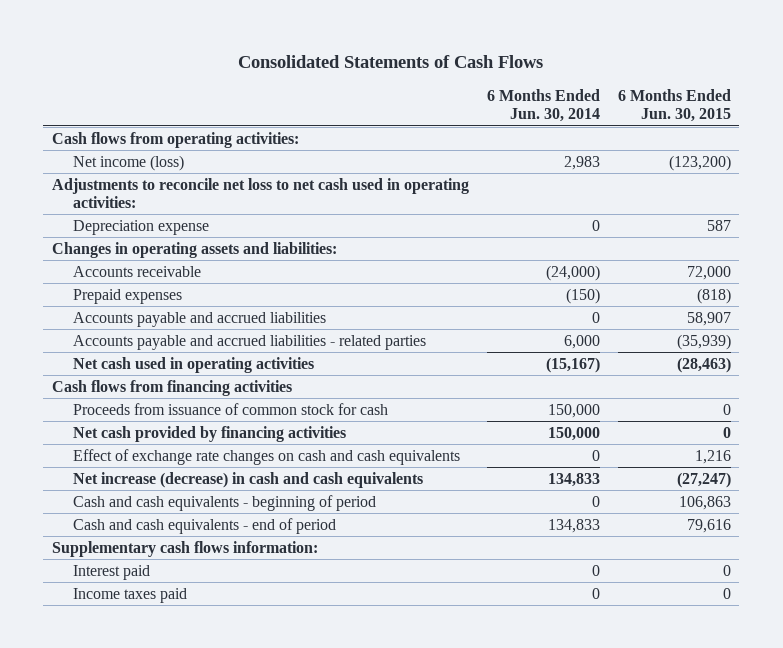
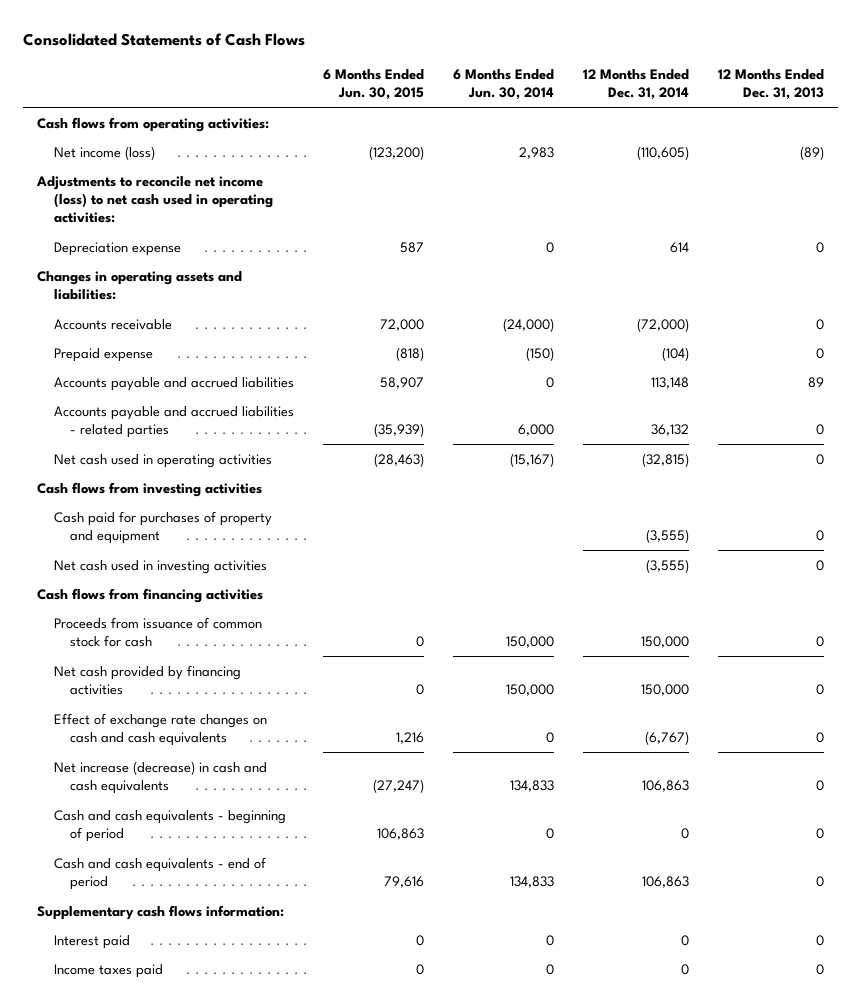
none -> [582,69,689,101] 12 Months Ended Dec. 31, 2014
none -> [717,69,824,101] 12 Months Ended Dec. 31, 2013
[52,177,470,209] Adjustments to reconcile net loss to net cash used in operating activities: -> [36,175,273,224] Adjustments to reconcile net income (loss) to net cash used in operating activities:
[72,288,182,304] Prepaid expenses -> [53,347,153,362] Prepaid expense
none -> [37,481,263,497] Cash flows from investing activities
none -> [53,510,272,544] Cash paid for purchases of property and equipment
none -> [53,559,267,574] Net cash used in investing activities

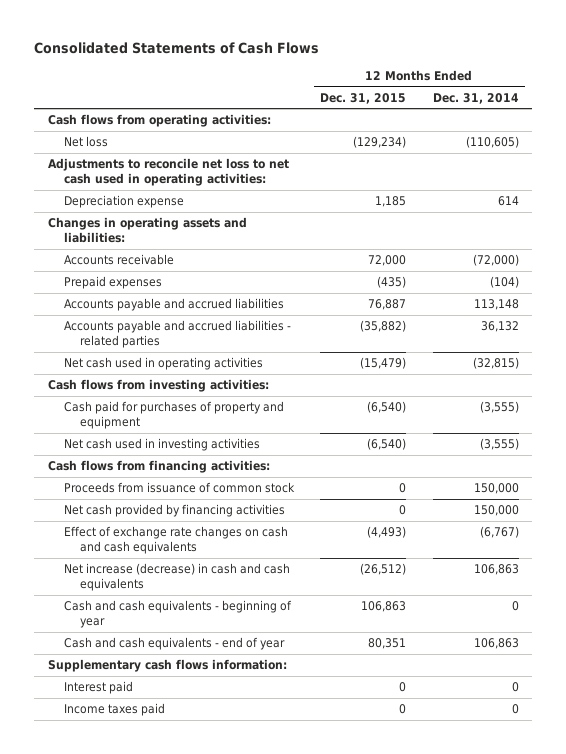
[322,69,424,101] 6 Months Ended Jun. 30, 2015 -> none
[452,69,554,101] 6 Months Ended Jun. 30, 2014 -> none
[717,69,824,101] 12 Months Ended Dec. 31, 2013 -> none
none -> [320,92,407,104] Dec. 31, 2015
[53,145,155,160] Net income (loss) -> [63,136,108,148] Net loss
[36,175,273,224] Adjustments to reconcile net income (loss) to net cash used in operating activities: -> [47,158,289,186] Adjustments to reconcile net loss to net cash used in operating activities:
[53,347,153,362] Prepaid expense -> [63,276,162,290] Prepaid expenses
[37,481,263,497] Cash flows from investing activities -> [47,379,269,393] Cash flows from investing activities:
[37,587,264,603] Cash flows from financing activities -> [47,460,270,474] Cash flows from financing activities:
[53,616,262,647] Proceeds from issuance of common stock for cash -> [63,482,295,494] Proceeds from issuance of common stock
[53,809,286,842] Cash and cash equivalents - beginning of period -> [63,600,292,628] Cash and cash equivalents - beginning of year
[53,856,266,890] Cash and cash equivalents - end of period -> [63,637,285,651] Cash and cash equivalents - end of year

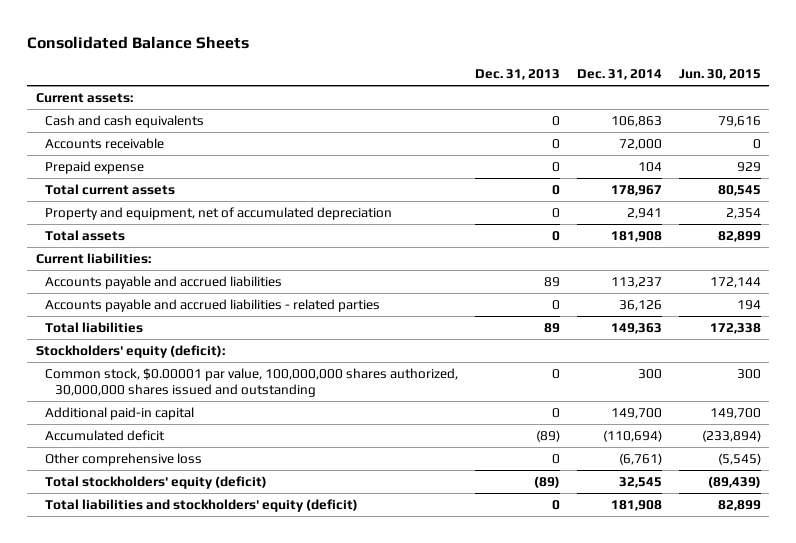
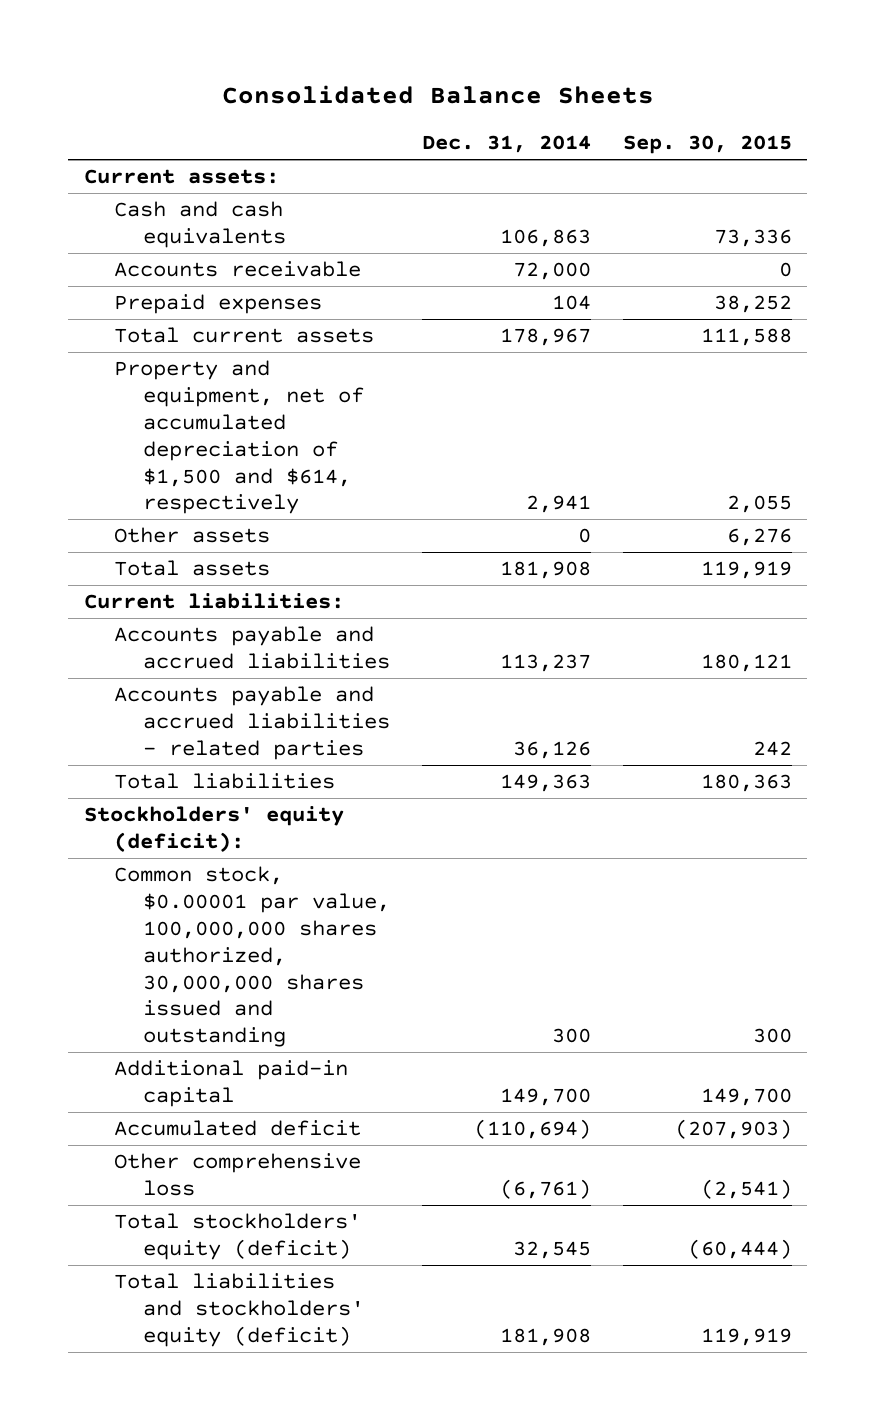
[474,69,560,81] Dec. 31, 2013 -> none
[678,69,761,81] Jun. 30, 2015 -> none
none -> [622,135,792,155] Sep. 30, 2015
[45,161,145,175] Prepaid expense -> [113,294,322,315] Prepaid expenses
[45,207,393,221] Property and equipment, net of accumulated depreciation -> [113,360,365,515] Property and equipment, net of accumulated depreciation of $1,500 and $614, respectively
none -> [113,527,270,544] Other assets

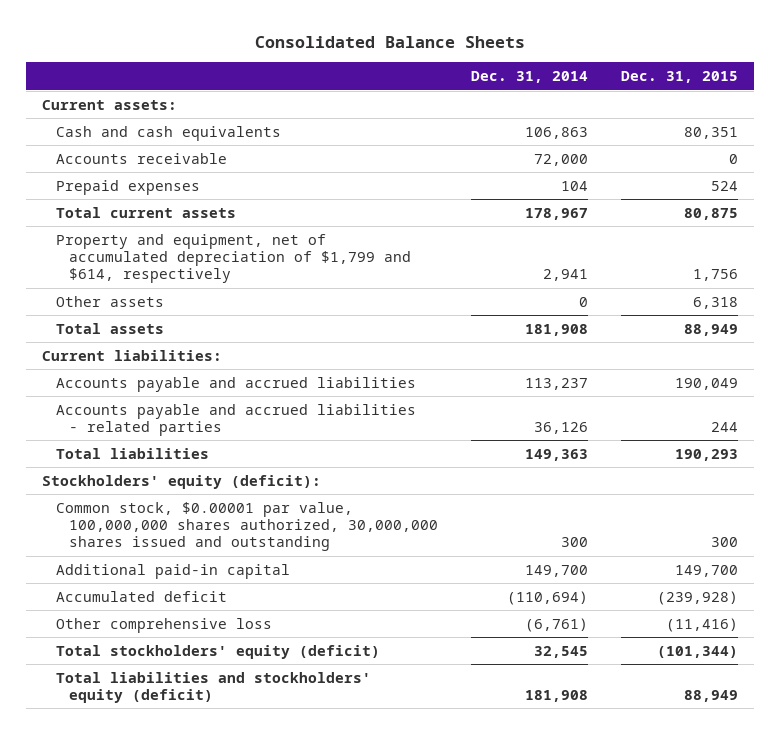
[622,135,792,155] Sep. 30, 2015 -> none
none -> [620,71,738,84] Dec. 31, 2015
[113,360,365,515] Property and equipment, net of accumulated depreciation of $1,500 and $614, respectively -> [55,233,412,284] Property and equipment, net of accumulated depreciation of $1,799 and $614, respectively

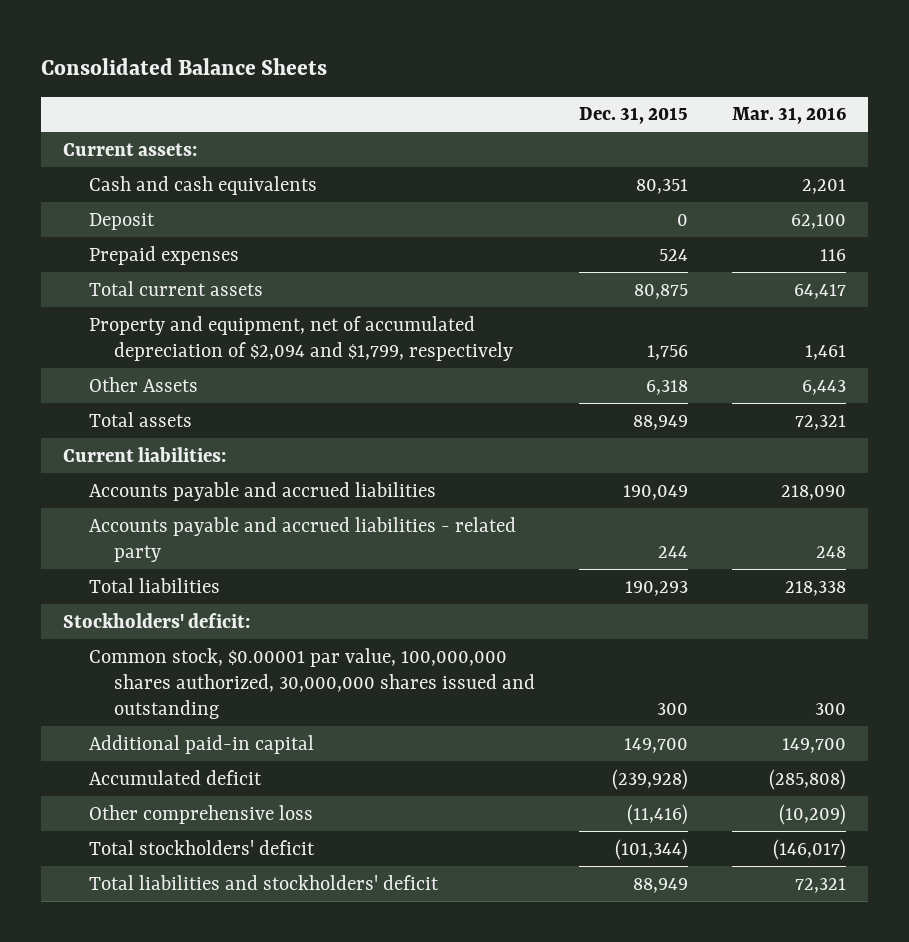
[471,71,589,84] Dec. 31, 2014 -> none
none -> [732,107,847,125] Mar. 31, 2016
[55,152,227,164] Accounts receivable -> none
none -> [88,212,155,230] Deposit
[55,233,412,284] Property and equipment, net of accumulated depreciation of $1,799 and $614, respectively -> [88,315,514,361] Property and equipment, net of accumulated depreciation of $2,094 and $1,799, respectively
[55,295,164,307] Other assets -> [88,376,198,392] Other Assets
[55,403,416,436] Accounts payable and accrued liabilities - related parties -> [88,516,516,562] Accounts payable and accrued liabilities - related party
[42,474,322,489] Stockholders' equity (deficit): -> [62,612,250,628] Stockholders' deficit:
[55,644,380,659] Total stockholders' equity (deficit) -> [88,839,315,855] Total stockholders' deficit
[55,671,371,703] Total liabilities and stockholders' equity (deficit) -> [88,874,439,890] Total liabilities and stockholders' deficit

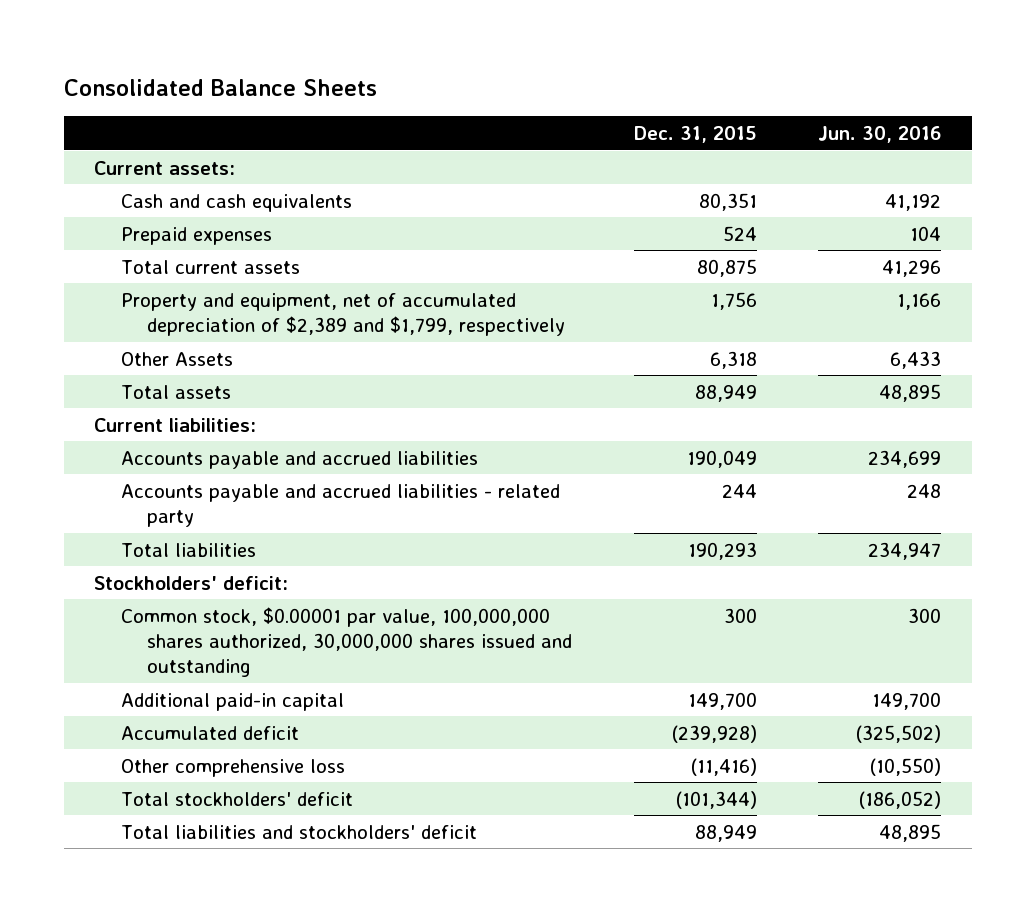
[732,107,847,125] Mar. 31, 2016 -> none
none -> [818,125,942,143] Jun. 30, 2016
[88,212,155,230] Deposit -> none
[88,315,514,361] Property and equipment, net of accumulated depreciation of $2,094 and $1,799, respectively -> [120,292,566,336] Property and equipment, net of accumulated depreciation of $2,389 and $1,799, respectively

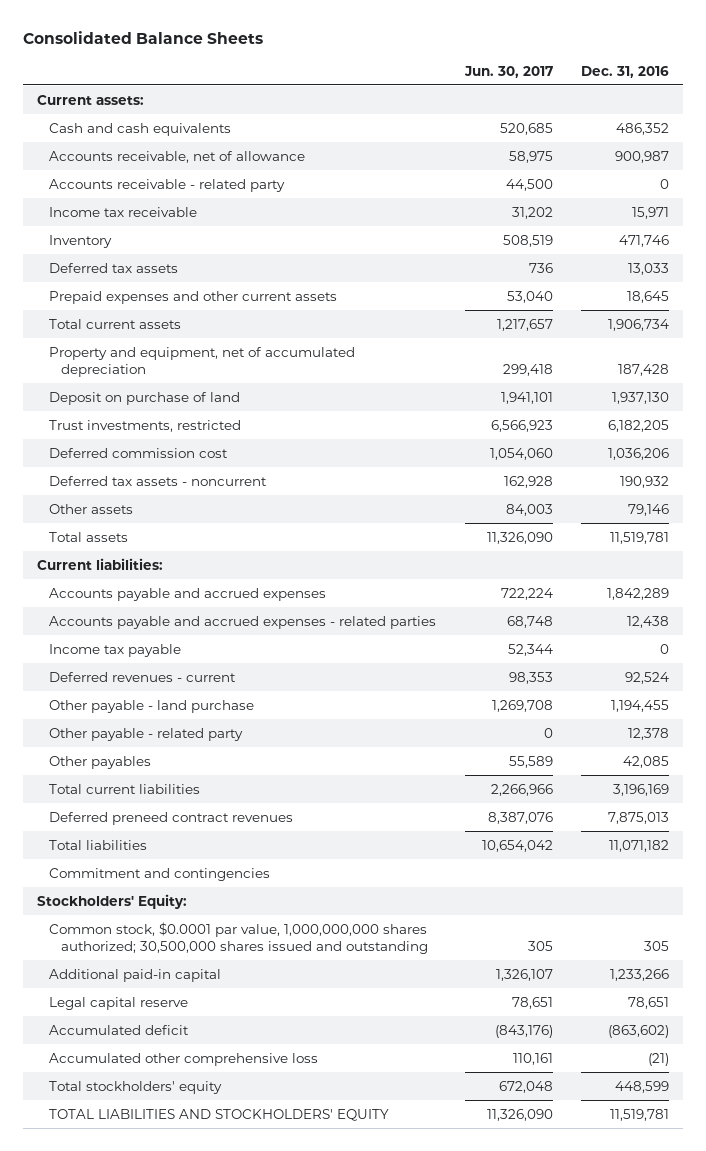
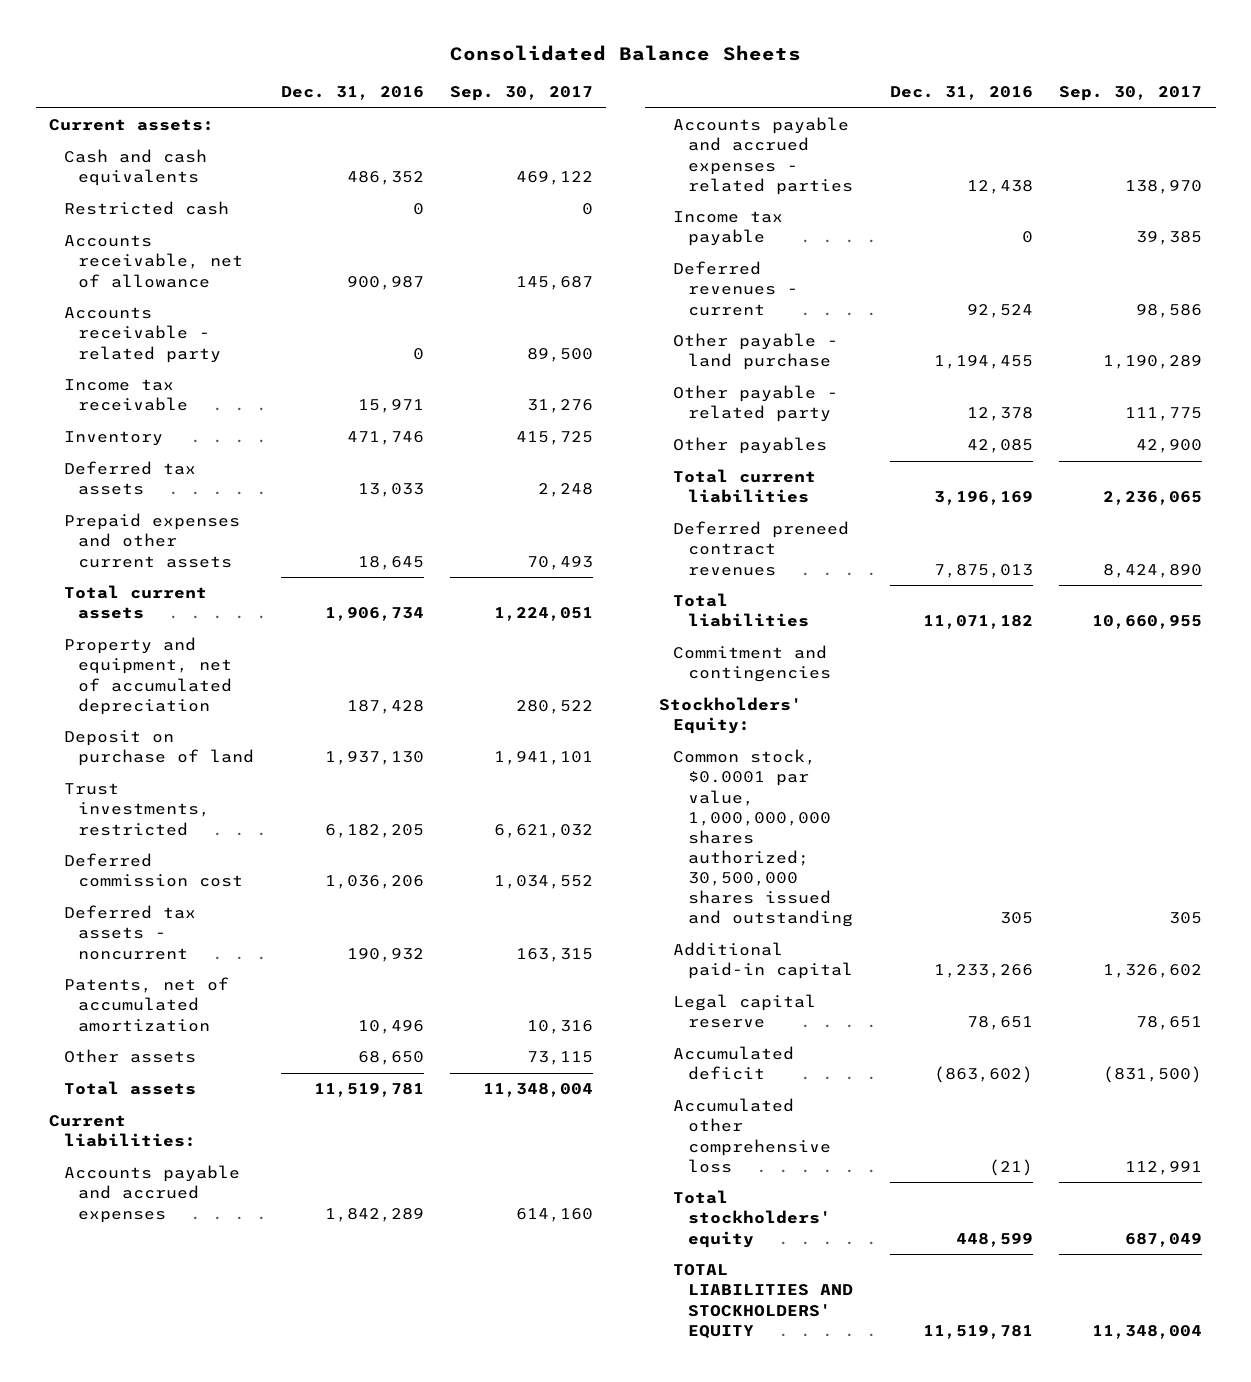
[463,65,553,78] Jun. 30, 2017 -> none
none -> [449,86,593,102] Sep. 30, 2017
none -> [63,201,229,216] Restricted cash
none -> [63,977,229,1032] Patents, net of accumulated amortization
[628,503,670,516] 79,146 -> [357,1051,424,1066] 68,650

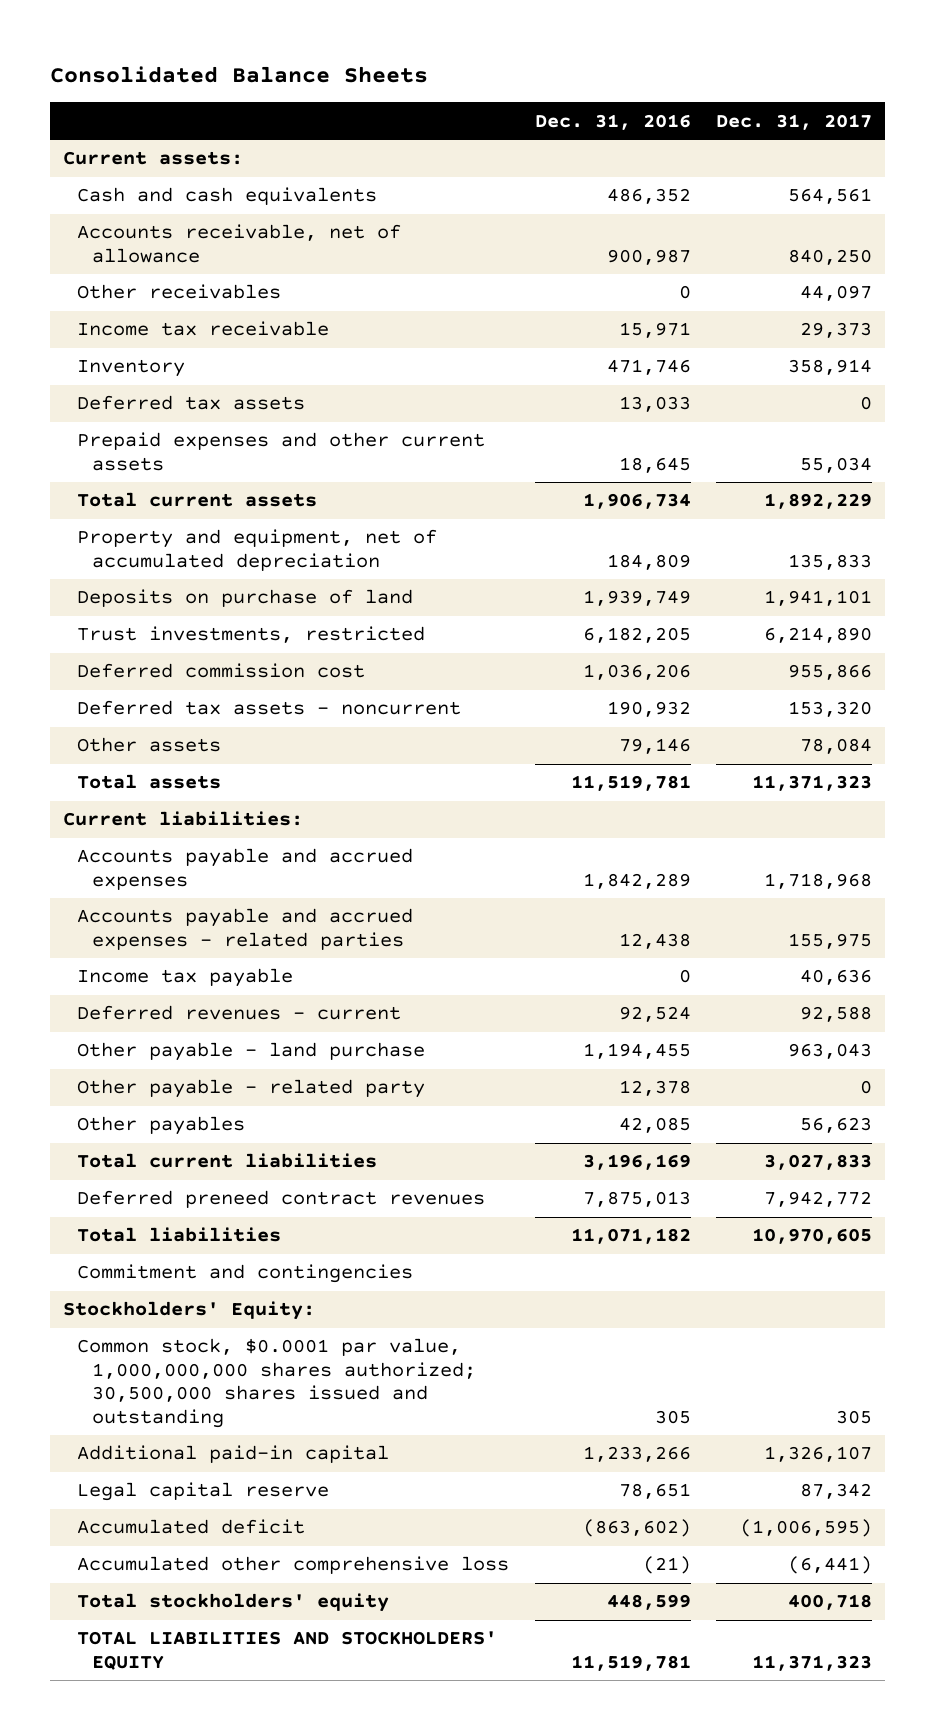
[449,86,593,102] Sep. 30, 2017 -> none
none -> [716,113,873,130] Dec. 31, 2017
[63,201,229,216] Restricted cash -> none
[63,307,222,363] Accounts receivable - related party -> none
none -> [77,284,282,300] Other receivables
[346,699,424,714] 187,428 -> [606,553,691,570] 184,809
[63,730,255,767] Deposit on purchase of land -> [77,589,414,608] Deposits on purchase of land
[324,751,424,766] 1,937,130 -> [582,590,691,607] 1,939,749
[63,977,229,1032] Patents, net of accumulated amortization -> none
[357,1051,424,1066] 68,650 -> [618,738,691,755] 79,146

